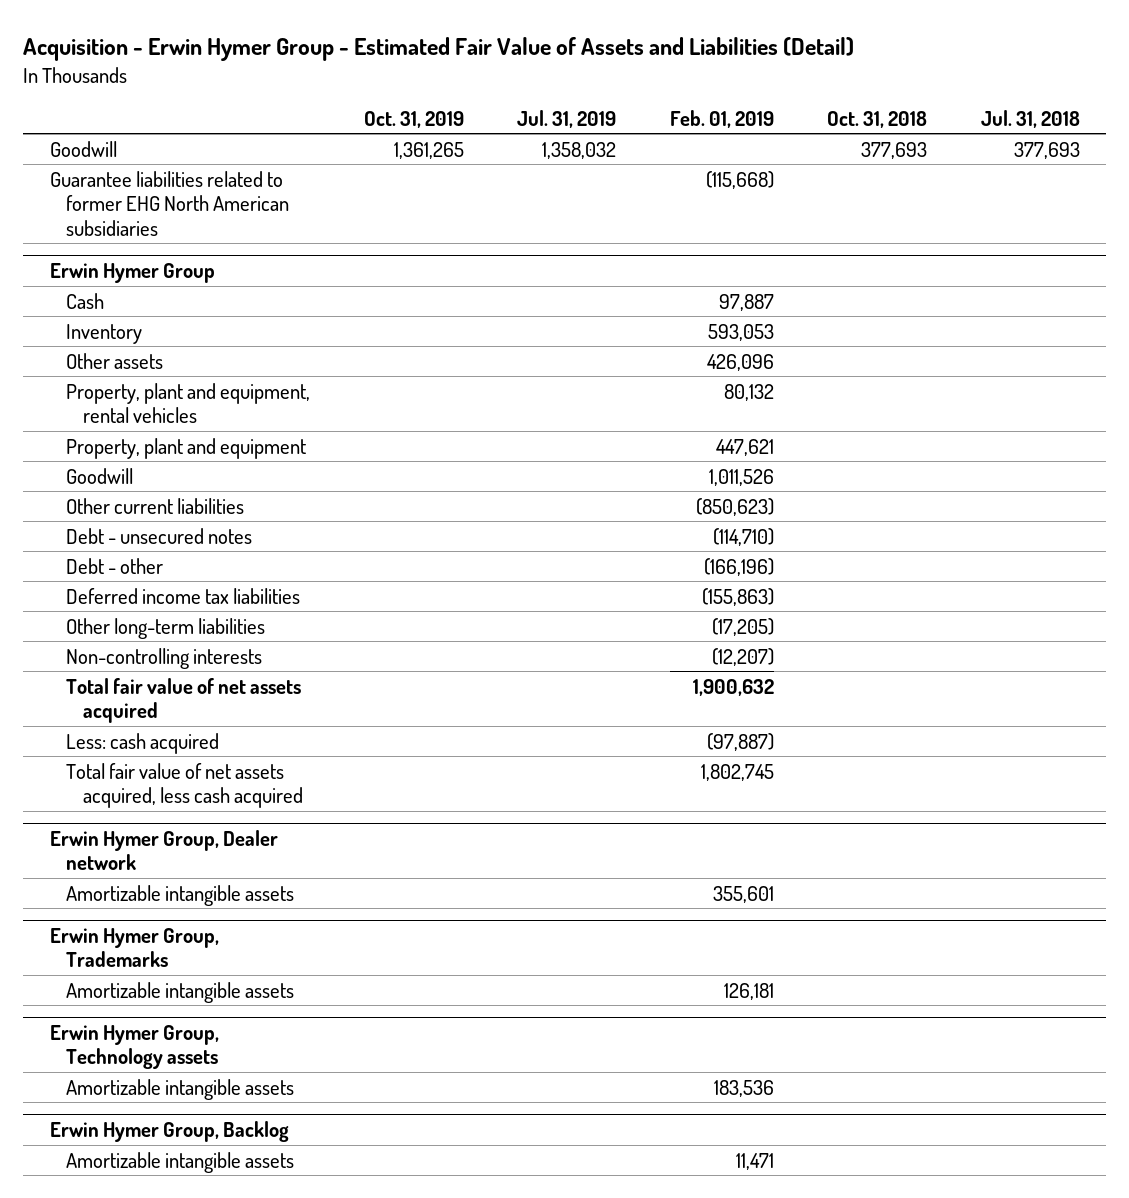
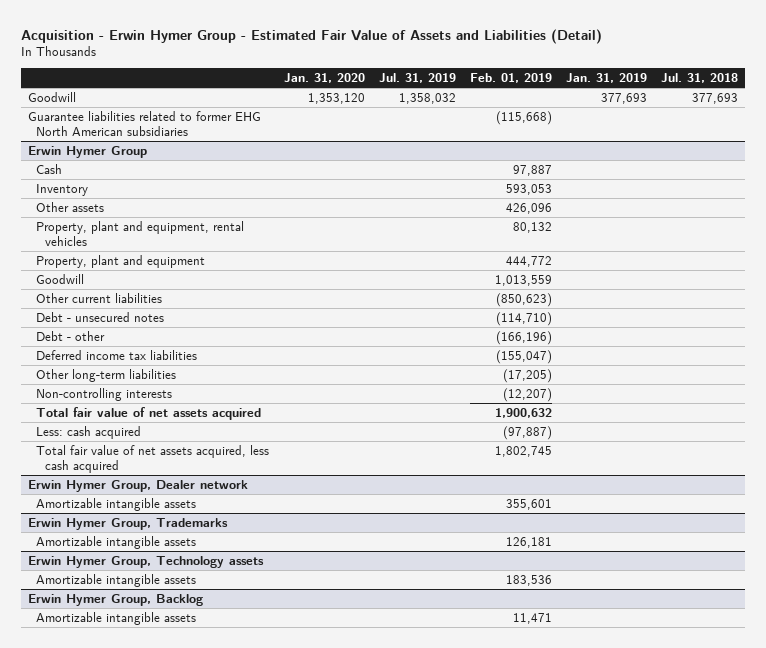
[363,110,464,128] Oct. 31, 2019 -> none
[827,110,928,128] Oct. 31, 2018 -> none
none -> [283,73,365,84] Jan. 31, 2020
none -> [566,73,648,84] Jan. 31, 2019
[715,438,774,456] 447,621 -> [505,255,552,267] 444,772
[708,468,774,486] 1,011,526 -> [494,274,552,286] 1,013,559
[701,587,774,606] (155,863) -> [495,349,552,364] (155,047)

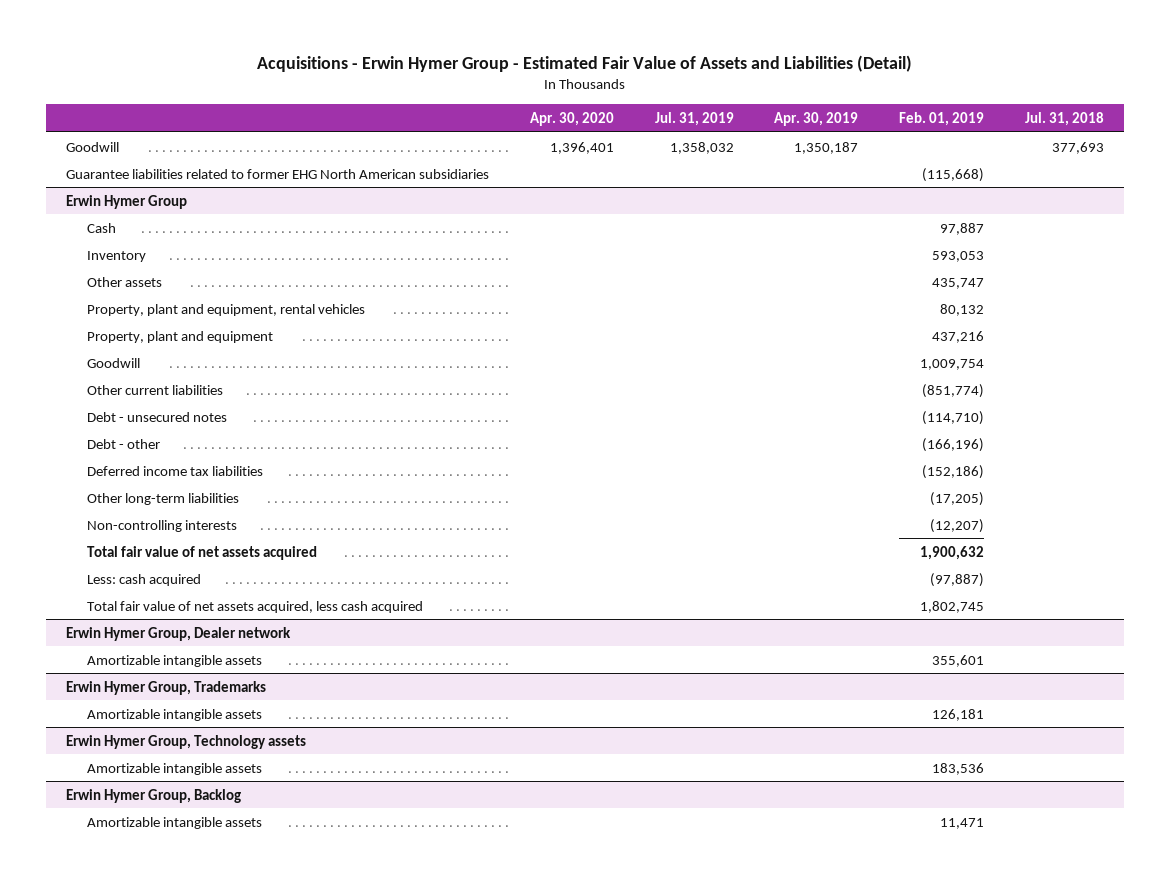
[20,28,602,44] Acquisition - Erwin Hymer Group - Estimated Fair Value of Assets and Liabilities (Detail) -> [256,54,912,72] Acquisitions - Erwin Hymer Group - Estimated Fair Value of Assets and Liabilities (Detail)
[283,73,365,84] Jan. 31, 2020 -> none
[566,73,648,84] Jan. 31, 2019 -> none
none -> [529,111,614,126] Apr. 30, 2020
none -> [774,111,859,126] Apr. 30, 2019
[505,202,552,214] 426,096 -> [932,277,985,289] 435,747
[505,255,552,267] 444,772 -> [932,330,985,343] 437,216
[494,274,552,286] 1,013,559 -> [920,358,985,370] 1,009,754
[495,292,552,307] (850,623) -> [922,383,985,398] (851,774)
[495,349,552,364] (155,047) -> [922,464,985,479] (152,186)

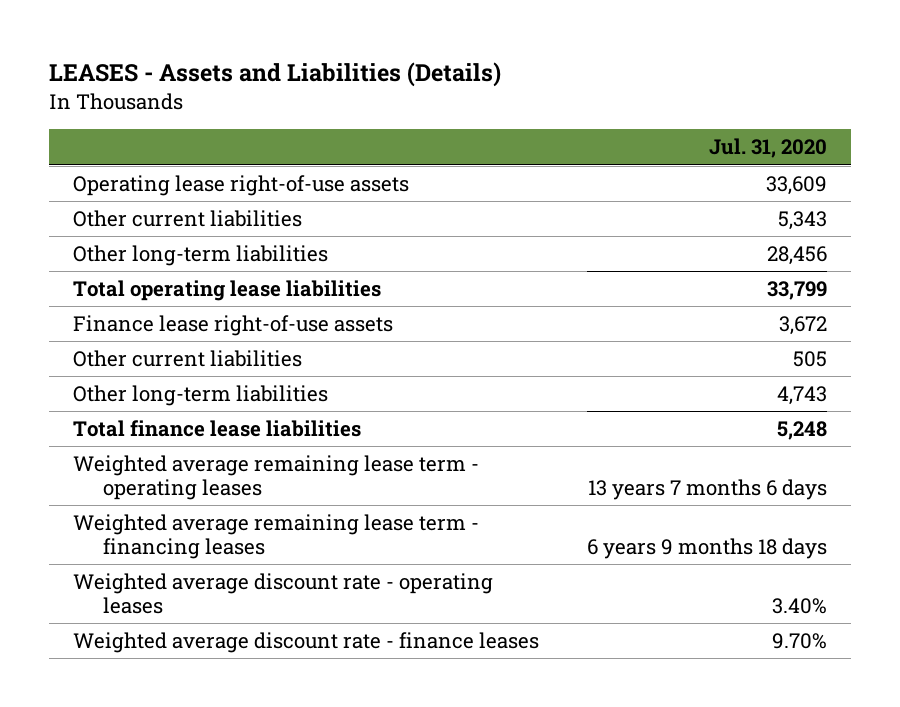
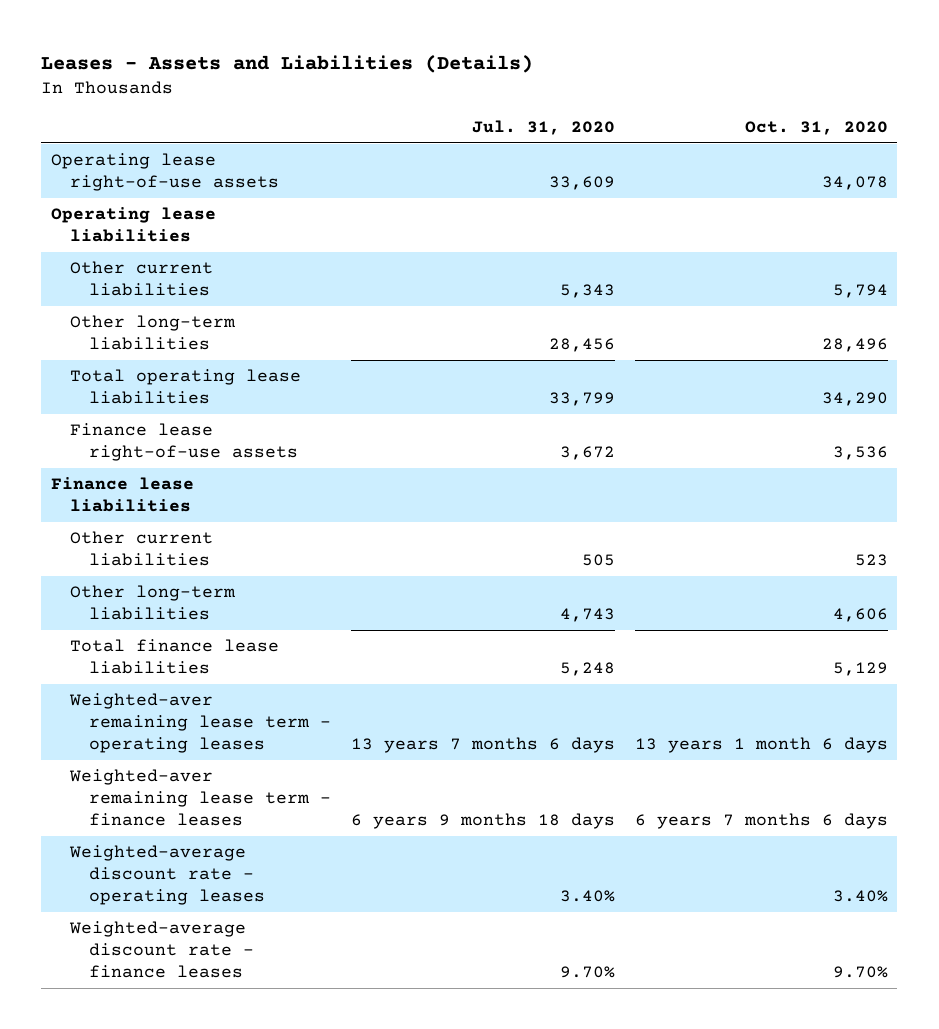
[49,62,502,88] LEASES - Assets and Liabilities (Details) -> [41,55,534,74] Leases - Assets and Liabilities (Details)
none -> [744,121,888,136] Oct. 31, 2020
none -> [51,206,217,243] Operating lease liabilities
none -> [51,476,195,513] Finance lease liabilities
[73,454,480,501] Weighted average remaining lease term - operating leases -> [69,692,331,754] Weighted-aver remaining lease term - operating leases
[73,513,480,560] Weighted average remaining lease term - financing leases -> [69,768,331,827] Weighted-aver remaining lease term - finance leases
[73,572,494,615] Weighted average discount rate - operating leases -> [69,844,265,906] Weighted-average discount rate - operating leases
[73,631,540,653] Weighted average discount rate - finance leases -> [69,920,254,979] Weighted-average discount rate - finance leases

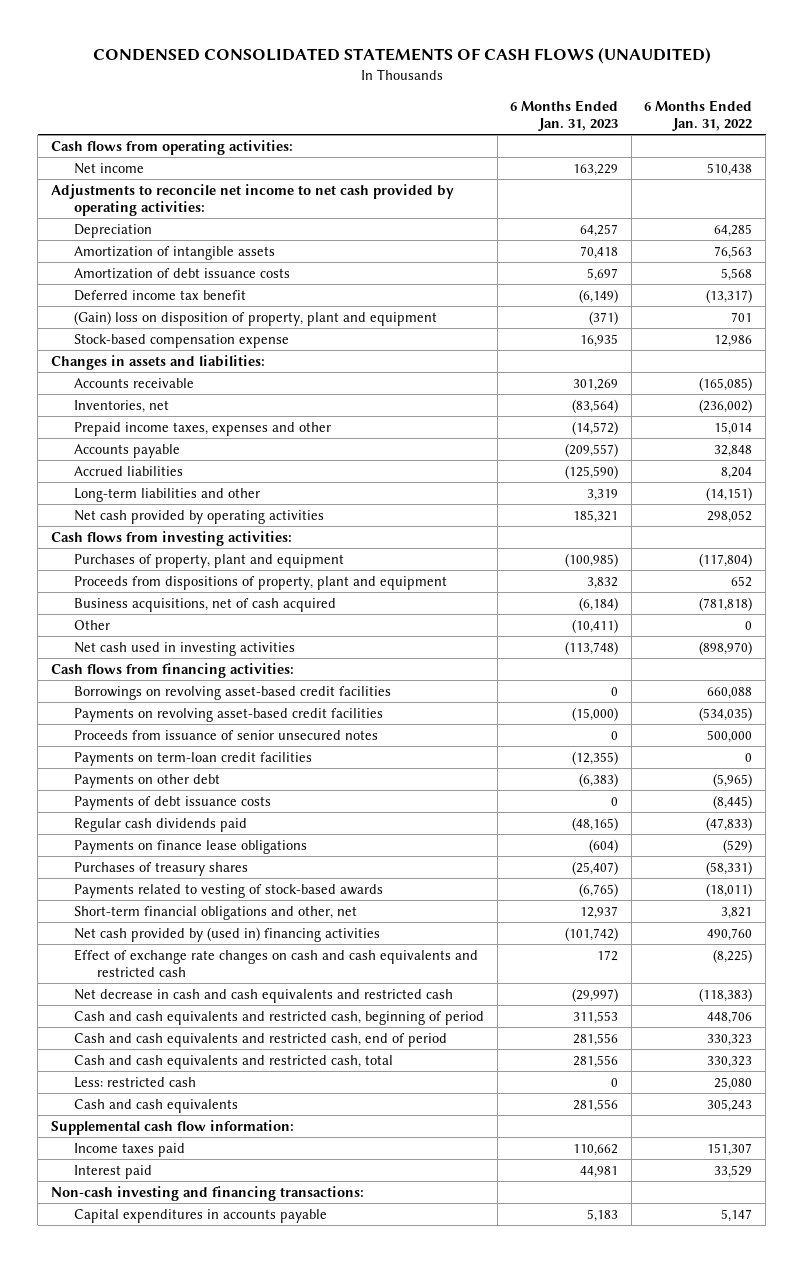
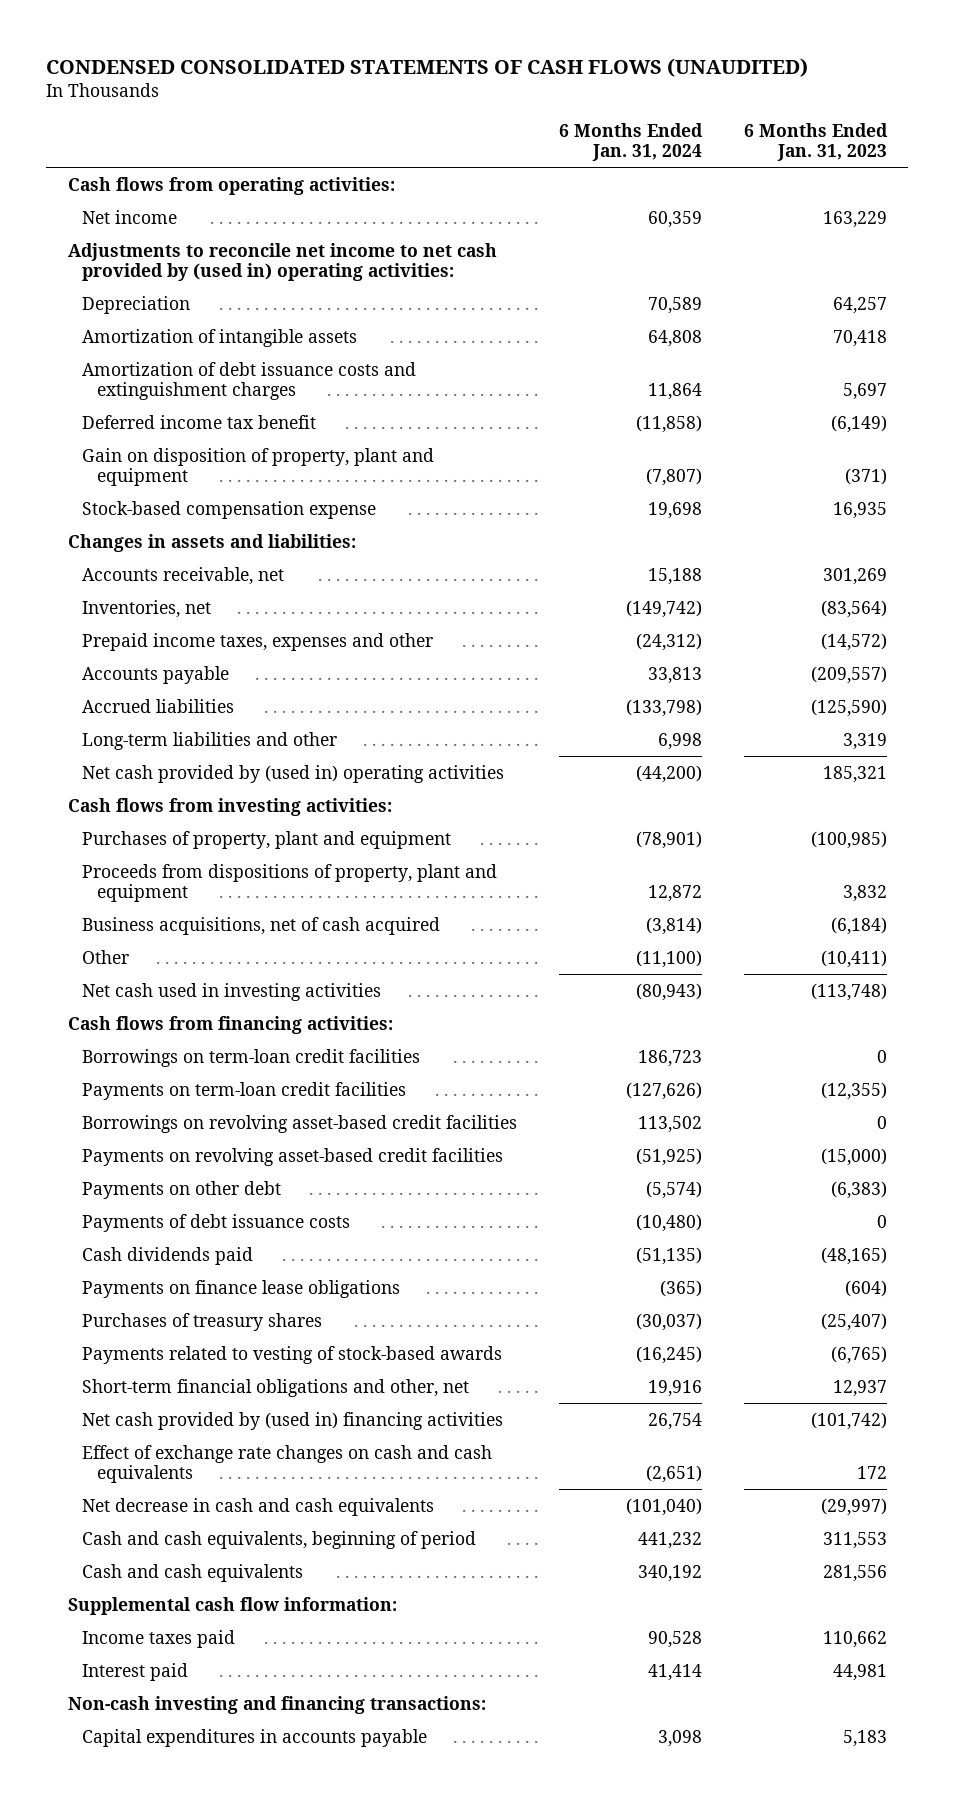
[644,99,753,131] 6 Months Ended Jan. 31, 2022 -> none
none -> [559,123,704,162] 6 Months Ended Jan. 31, 2024
[50,183,454,216] Adjustments to reconcile net income to net cash provided by operating activities: -> [67,242,497,281] Adjustments to reconcile net income to net cash provided by (used in) operating activities:
[73,267,290,279] Amortization of debt issuance costs -> [82,361,417,400] Amortization of debt issuance costs and extinguishment charges
[73,310,437,326] (Gain) loss on disposition of property, plant and equipment -> [82,447,435,486] Gain on disposition of property, plant and equipment
[73,377,194,388] Accounts receivable -> [82,566,285,585] Accounts receivable, net
[73,509,324,524] Net cash provided by operating activities -> [82,764,505,783] Net cash provided by (used in) operating activities
none -> [82,1048,421,1067] Borrowings on term-loan credit facilities
[73,751,312,766] Payments on term-loan credit facilities -> [82,1081,407,1100] Payments on term-loan credit facilities
[73,729,378,740] Proceeds from issuance of senior unsecured notes -> none
[73,817,247,832] Regular cash dividends paid -> [82,1246,254,1265] Cash dividends paid
[73,1032,447,1047] Cash and cash equivalents and restricted cash, end of period -> none
[73,1054,393,1069] Cash and cash equivalents and restricted cash, total -> none
[73,1076,196,1088] Less: restricted cash -> none
[73,948,478,977] Effect of exchange rate changes on cash and cash equivalents and restricted cash -> [82,1444,493,1483] Effect of exchange rate changes on cash and cash equivalents
[73,988,453,1003] Net decrease in cash and cash equivalents and restricted cash -> [82,1497,435,1516] Net decrease in cash and cash equivalents
[73,1010,484,1025] Cash and cash equivalents and restricted cash, beginning of period -> [82,1530,477,1549] Cash and cash equivalents, beginning of period

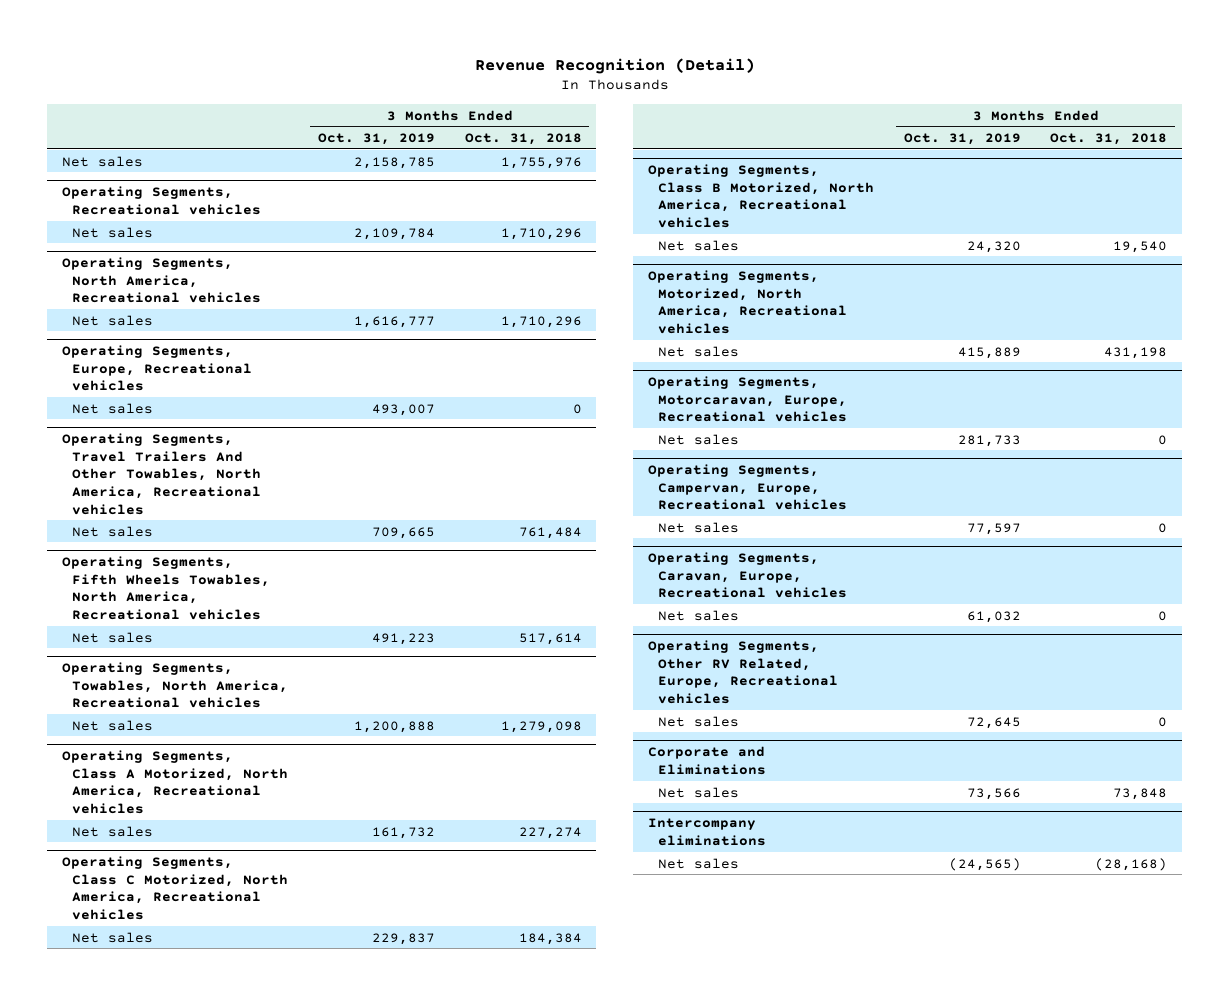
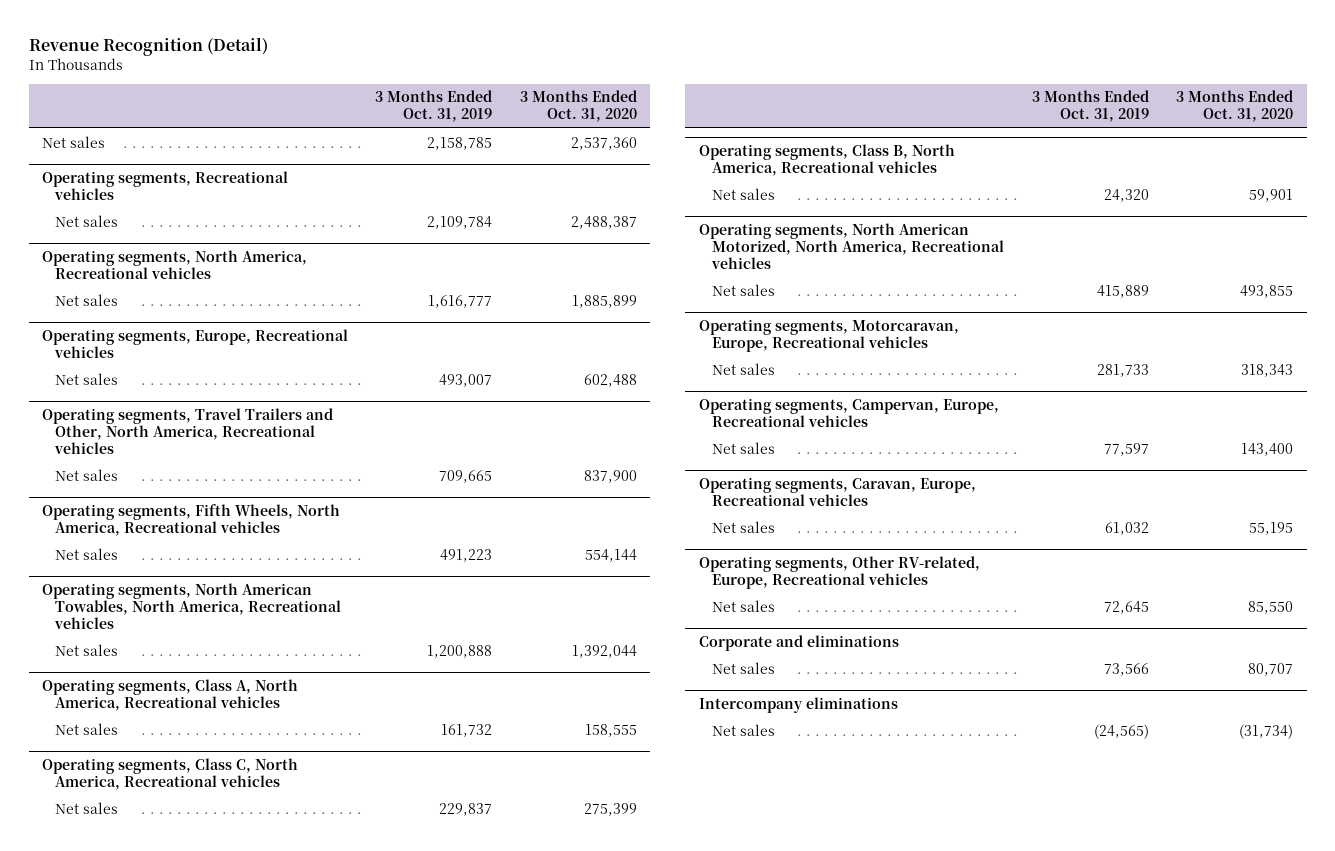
[464,133,582,146] Oct. 31, 2018 -> none
none -> [519,90,637,123] 3 Months Ended Oct. 31, 2020
[61,186,262,215] Operating Segments, Recreational vehicles -> [42,171,289,200] Operating segments, Recreational vehicles
[61,257,262,304] Operating Segments, North America, Recreational vehicles -> [42,250,308,279] Operating segments, North America, Recreational vehicles
[61,345,253,392] Operating Segments, Europe, Recreational vehicles -> [42,329,349,358] Operating segments, Europe, Recreational vehicles
[61,433,262,515] Operating Segments, Travel Trailers And Other Towables, North America, Recreational vehicles -> [42,408,334,454] Operating segments, Travel Trailers and Other, North America, Recreational vehicles
[61,556,271,620] Operating Segments, Fifth Wheels Towables, North America, Recreational vehicles -> [42,504,341,536] Operating segments, Fifth Wheels, North America, Recreational vehicles
[61,662,289,709] Operating Segments, Towables, North America, Recreational vehicles -> [42,583,342,629] Operating segments, North American Towables, North America, Recreational vehicles
[61,750,289,814] Operating Segments, Class A Motorized, North America, Recreational vehicles -> [42,679,299,711] Operating segments, Class A, North America, Recreational vehicles
[61,856,289,920] Operating Segments, Class C Motorized, North America, Recreational vehicles -> [42,758,299,790] Operating segments, Class C, North America, Recreational vehicles
[647,164,875,228] Operating Segments, Class B Motorized, North America, Recreational vehicles -> [698,144,955,176] Operating segments, Class B, North America, Recreational vehicles
[647,270,848,334] Operating Segments, Motorized, North America, Recreational vehicles -> [698,223,1004,269] Operating segments, North American Motorized, North America, Recreational vehicles
[647,376,848,423] Operating Segments, Motorcaravan, Europe, Recreational vehicles -> [698,319,959,352] Operating segments, Motorcaravan, Europe, Recreational vehicles
[647,464,848,511] Operating Segments, Campervan, Europe, Recreational vehicles -> [698,398,999,427] Operating segments, Campervan, Europe, Recreational vehicles
[647,552,848,599] Operating Segments, Caravan, Europe, Recreational vehicles -> [698,477,976,506] Operating segments, Caravan, Europe, Recreational vehicles
[647,640,839,704] Operating Segments, Other RV Related, Europe, Recreational vehicles -> [698,556,980,589] Operating segments, Other RV-related, Europe, Recreational vehicles
[647,746,767,775] Corporate and Eliminations -> [698,635,899,652] Corporate and eliminations

